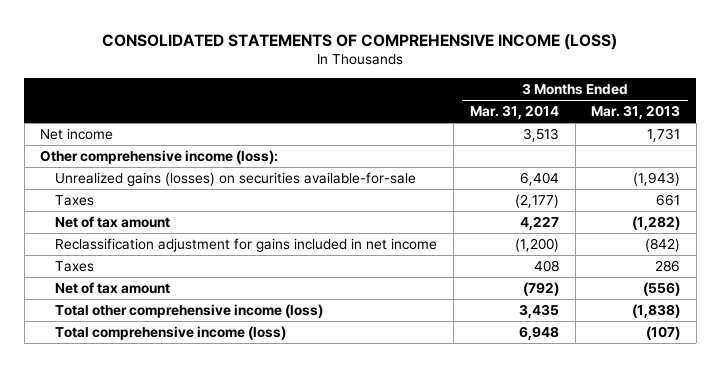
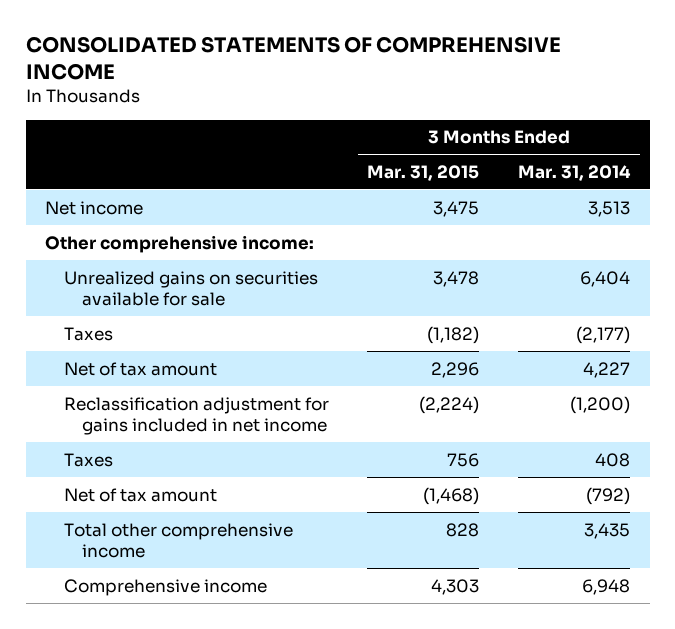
[102,33,618,50] CONSOLIDATED STATEMENTS OF COMPREHENSIVE INCOME (LOSS) -> [25,36,561,81] CONSOLIDATED STATEMENTS OF COMPREHENSIVE INCOME
[591,105,681,120] Mar. 31, 2013 -> none
none -> [367,164,480,181] Mar. 31, 2015
[40,149,279,164] Other comprehensive income (loss): -> [45,234,315,253] Other comprehensive income:
[55,171,417,186] Unrealized gains (losses) on securities available-for-sale -> [63,270,318,306] Unrealized gains on securities available for sale
[55,303,324,318] Total other comprehensive income (loss) -> [63,522,293,558] Total other comprehensive income
[55,325,287,340] Total comprehensive income (loss) -> [63,578,267,596] Comprehensive income

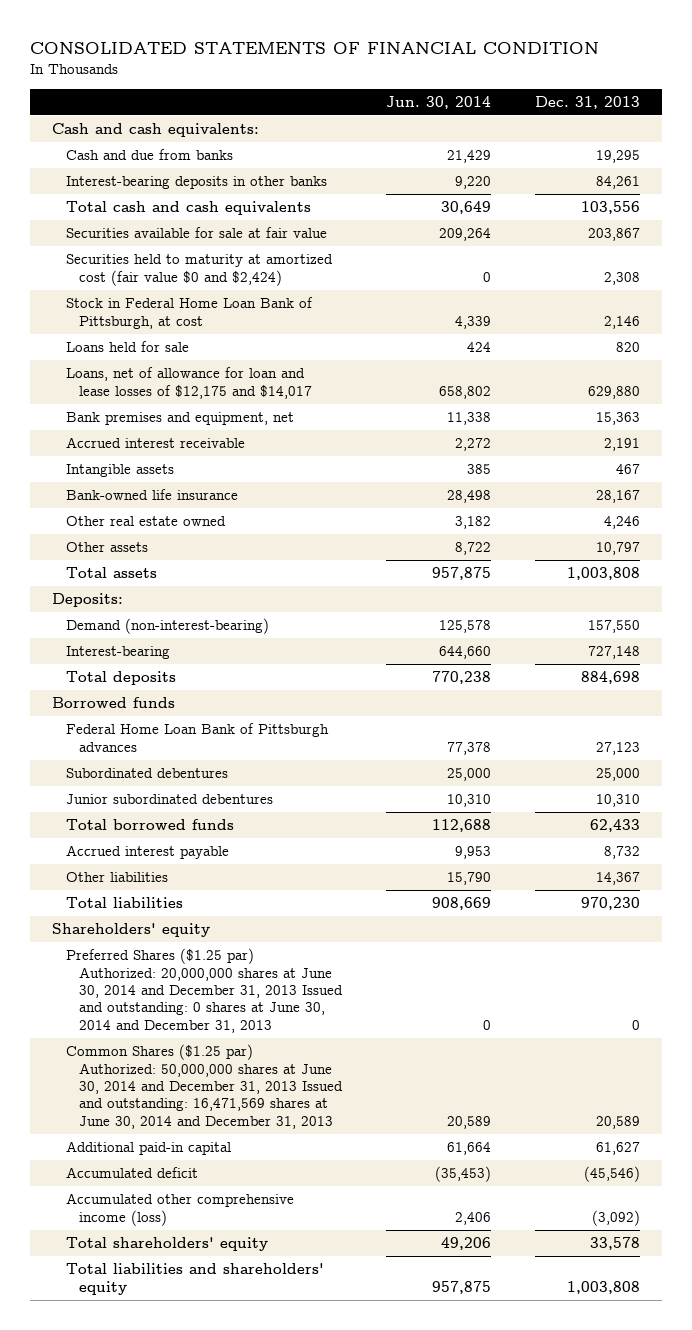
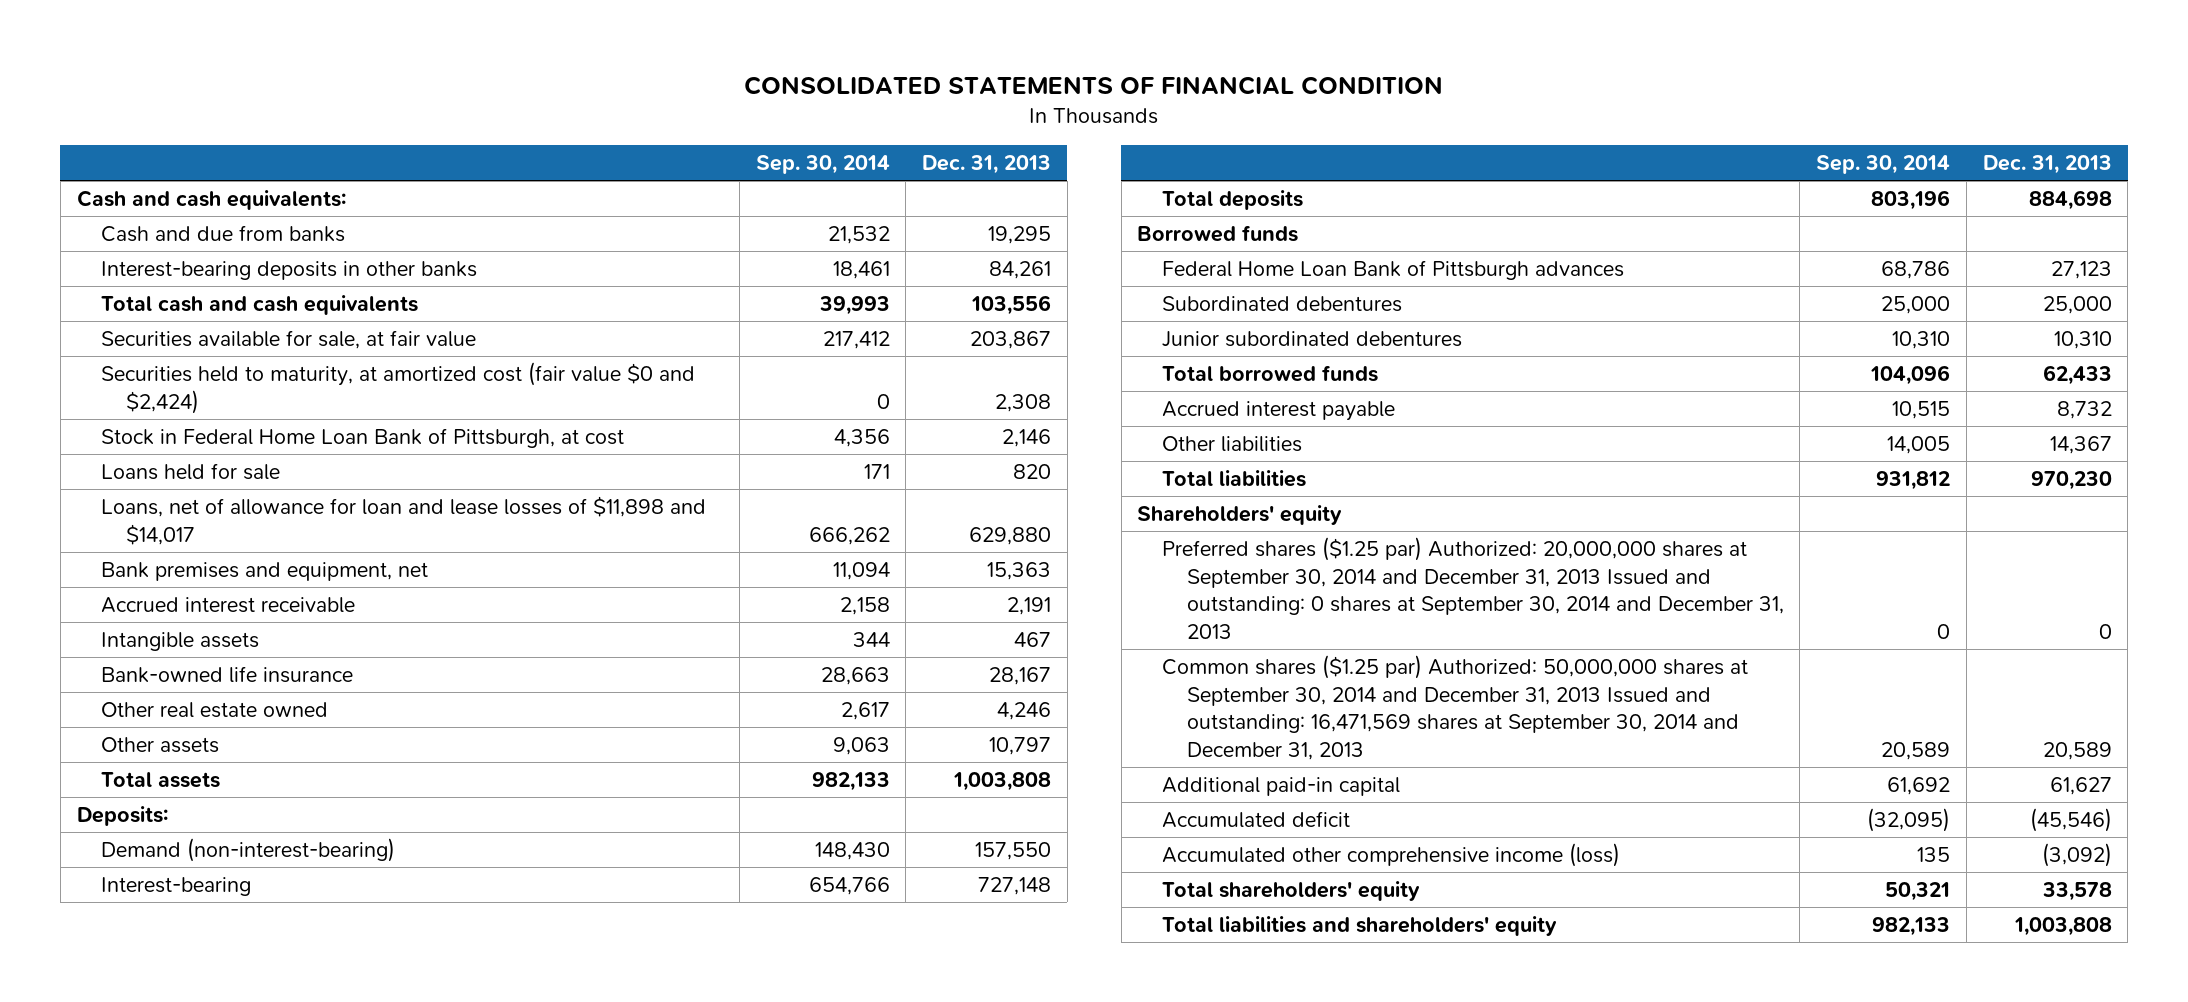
[386,95,492,109] Jun. 30, 2014 -> none
none -> [755,154,890,174] Sep. 30, 2014
[65,227,327,239] Securities available for sale at fair value -> [101,330,477,350] Securities available for sale, at fair value
[65,254,333,286] Securities held to maturity at amortized cost (fair value $0 and $2,424) -> [101,362,696,414] Securities held to maturity, at amortized cost (fair value $0 and $2,424)
[65,367,313,399] Loans, net of allowance for loan and lease losses of $12,175 and $14,017 -> [101,496,707,545] Loans, net of allowance for loan and lease losses of $11,898 and $14,017
[65,948,344,1033] Preferred Shares ($1.25 par) Authorized: 20,000,000 shares at June 30, 2014 and December 31, 2013 Issued and outstanding: 0 shares at June 30, 2014 and December 31, 2013 -> [1162,537,1784,639] Preferred shares ($1.25 par) Authorized: 20,000,000 shares at September 30, 2014 and December 31, 2013 Issued and outstanding: 0 shares at September 30, 2014 and December 31, 2013
[65,1044,344,1129] Common Shares ($1.25 par) Authorized: 50,000,000 shares at June 30, 2014 and December 31, 2013 Issued and outstanding: 16,471,569 shares at June 30, 2014 and December 31, 2013 -> [1162,655,1749,760] Common shares ($1.25 par) Authorized: 50,000,000 shares at September 30, 2014 and December 31, 2013 Issued and outstanding: 16,471,569 shares at September 30, 2014 and December 31, 2013

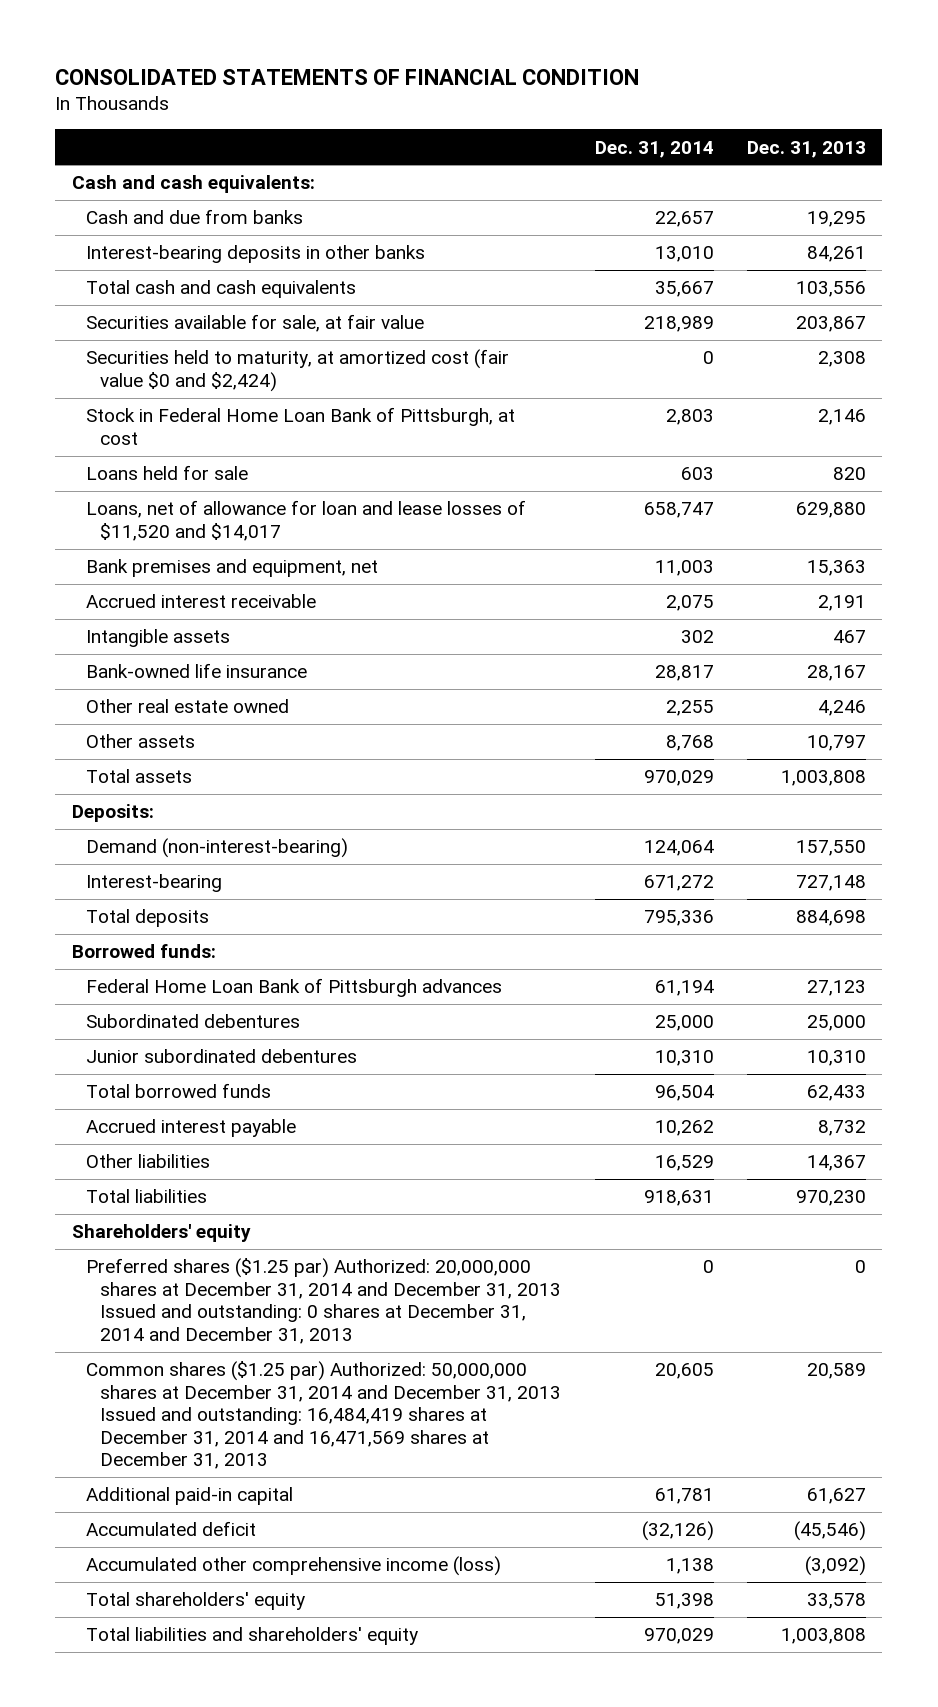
[755,154,890,174] Sep. 30, 2014 -> none
none -> [594,140,714,158] Dec. 31, 2014
[101,496,707,545] Loans, net of allowance for loan and lease losses of $11,898 and $14,017 -> [86,500,527,541] Loans, net of allowance for loan and lease losses of $11,520 and $14,017
[1137,225,1299,243] Borrowed funds -> [71,944,216,959] Borrowed funds:
[1162,537,1784,639] Preferred shares ($1.25 par) Authorized: 20,000,000 shares at September 30, 2014 and December 31, 2013 Issued and outstanding: 0 shares at September 30, 2014 and December 31, 2013 -> [86,1258,562,1344] Preferred shares ($1.25 par) Authorized: 20,000,000 shares at December 31, 2014 and December 31, 2013 Issued and outstanding: 0 shares at December 31, 2014 and December 31, 2013
[1162,655,1749,760] Common shares ($1.25 par) Authorized: 50,000,000 shares at September 30, 2014 and December 31, 2013 Issued and outstanding: 16,471,569 shares at September 30, 2014 and December 31, 2013 -> [86,1361,562,1470] Common shares ($1.25 par) Authorized: 50,000,000 shares at December 31, 2014 and December 31, 2013 Issued and outstanding: 16,484,419 shares at December 31, 2014 and 16,471,569 shares at December 31, 2013

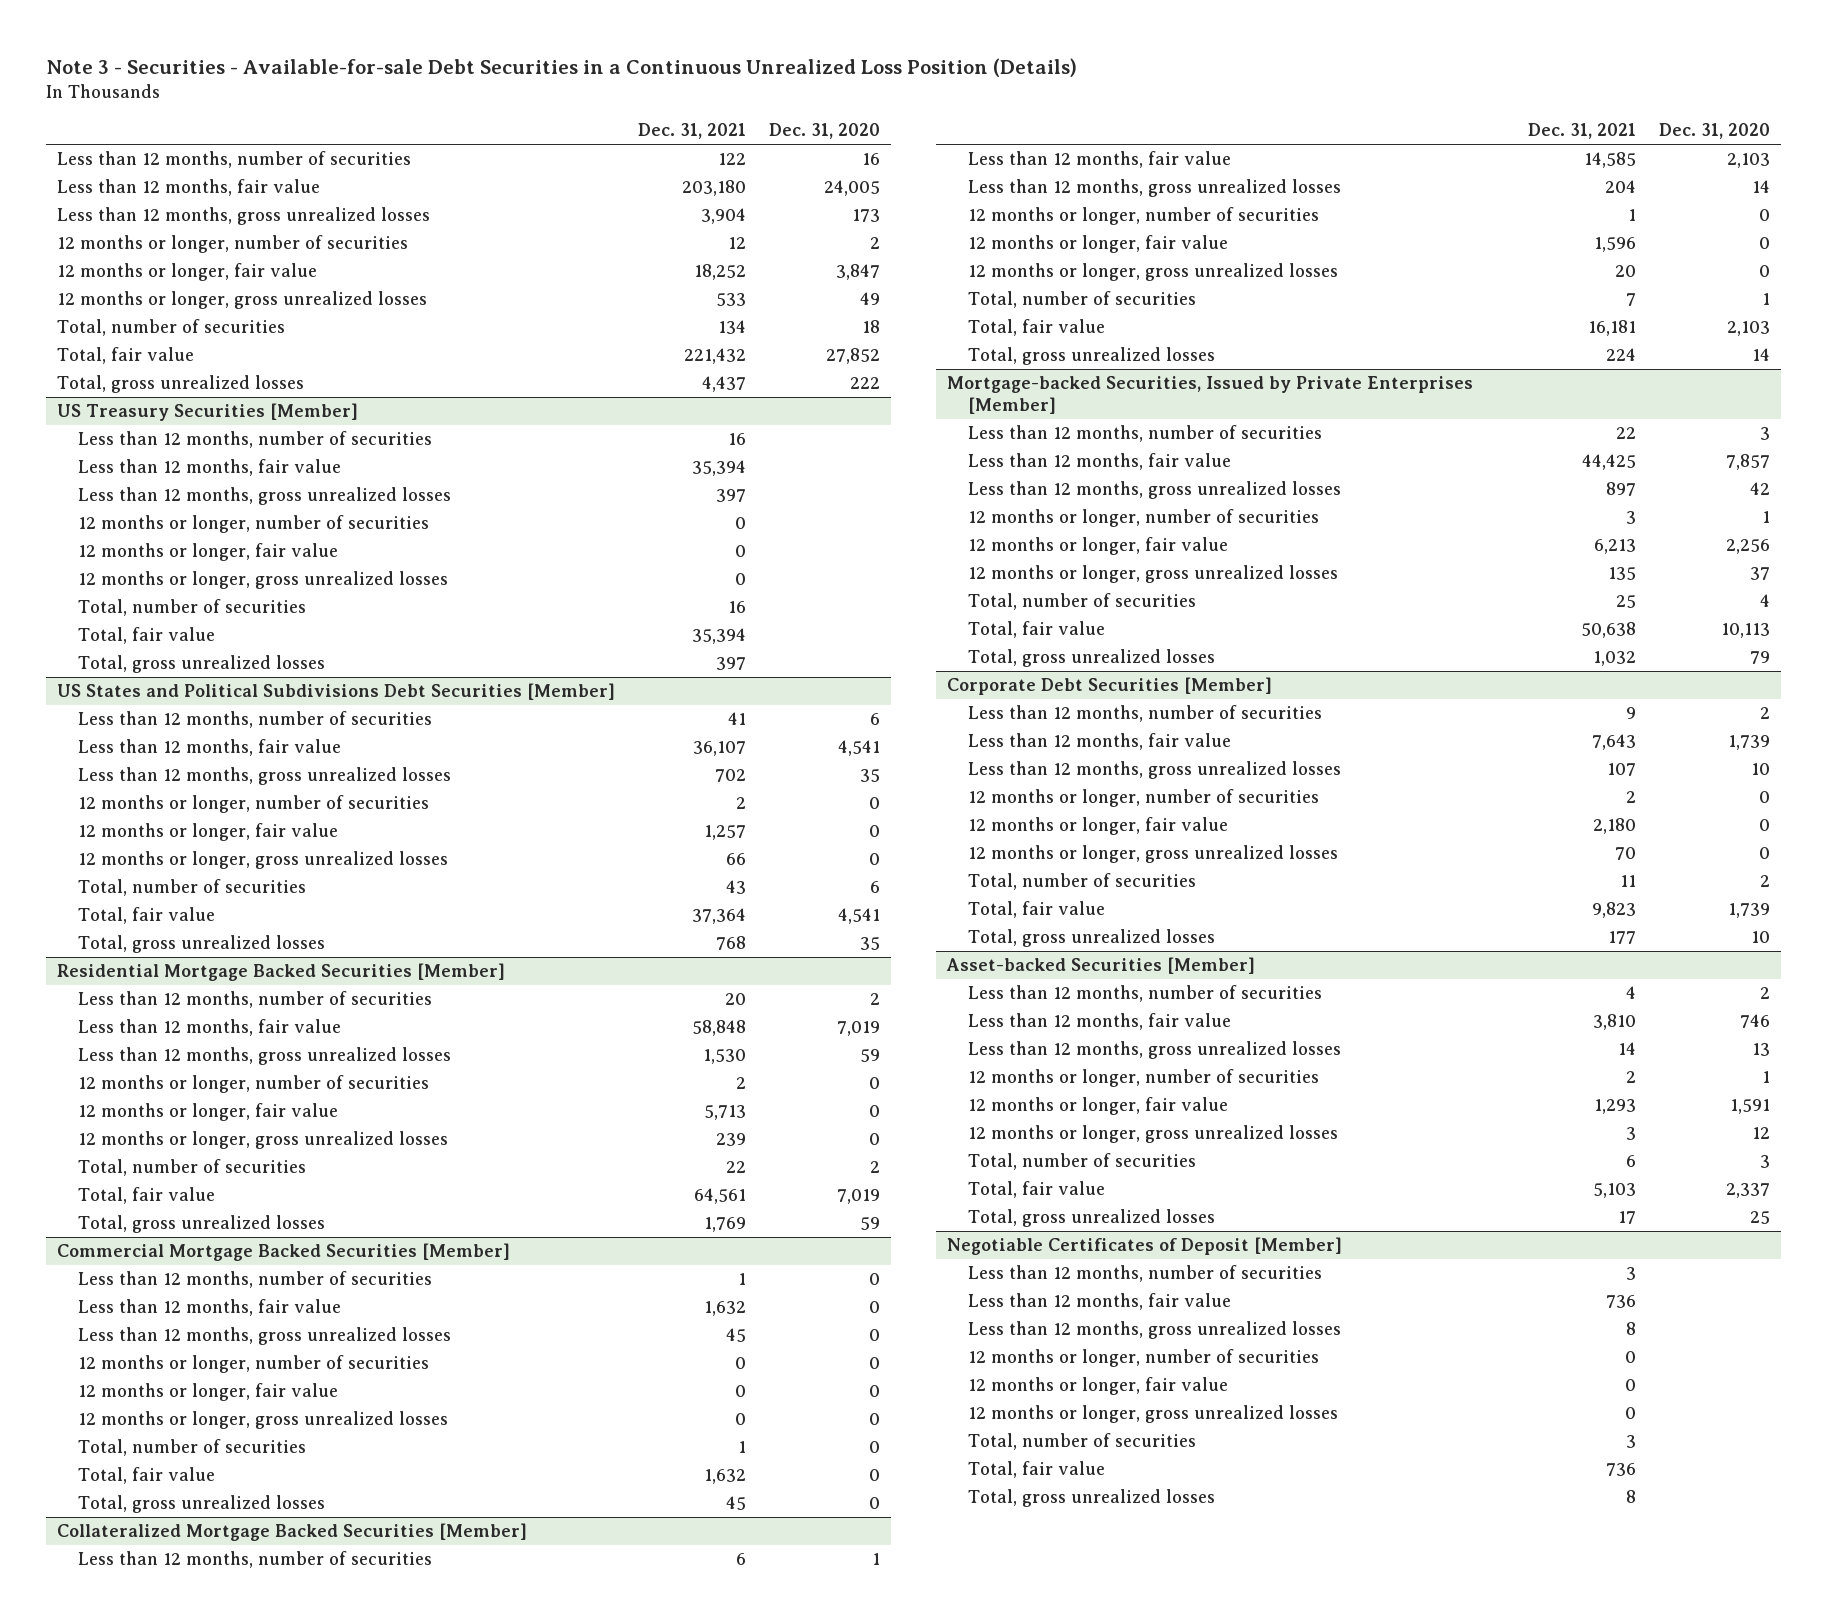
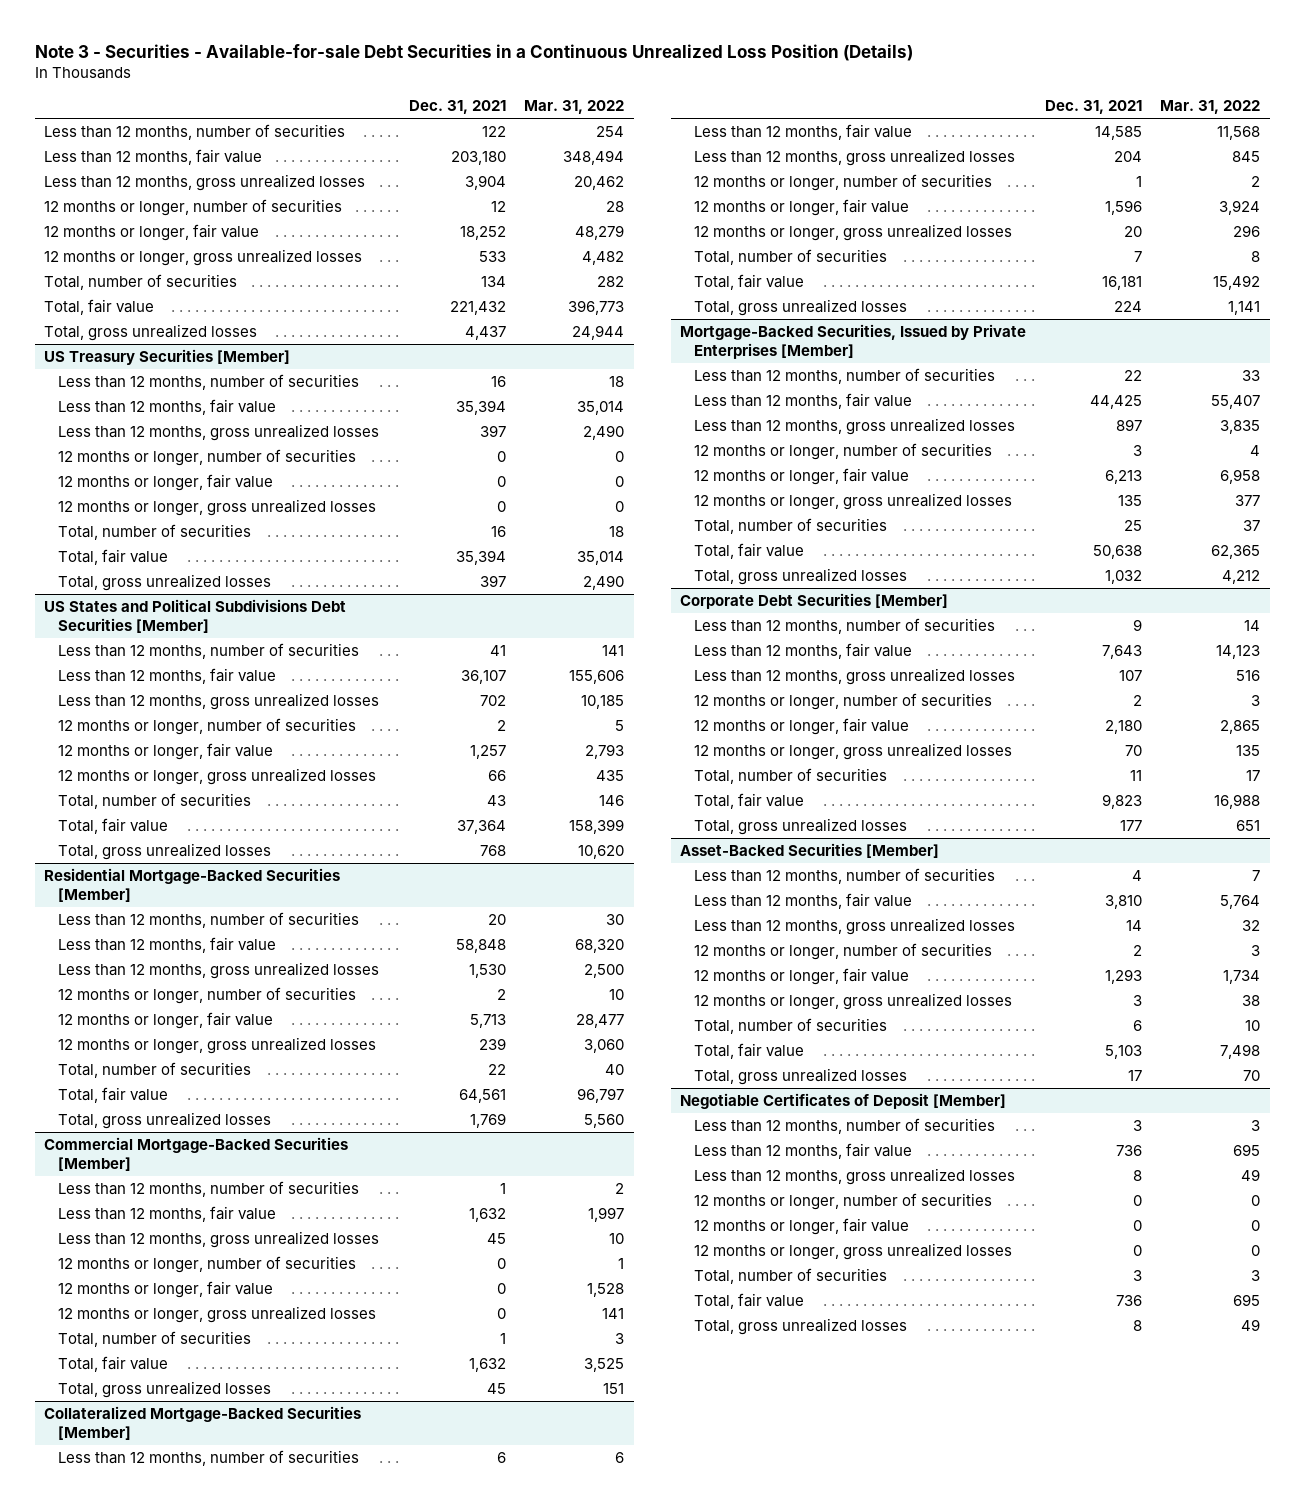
[768,123,880,140] Dec. 31, 2020 -> none
none -> [524,99,625,114] Mar. 31, 2022
[57,963,506,982] Residential Mortgage Backed Securities [Member] -> [44,868,341,902] Residential Mortgage-Backed Securities [Member]
[57,1243,511,1262] Commercial Mortgage Backed Securities [Member] -> [44,1137,349,1171] Commercial Mortgage-Backed Securities [Member]
[57,1523,528,1542] Collateralized Mortgage Backed Securities [Member] -> [44,1406,362,1440] Collateralized Mortgage-Backed Securities [Member]
[947,376,1474,415] Mortgage-backed Securities, Issued by Private Enterprises [Member] -> [680,324,1027,359] Mortgage-Backed Securities, Issued by Private Enterprises [Member]
[946,957,1256,975] Asset-backed Securities [Member] -> [680,843,940,859] Asset-Backed Securities [Member]

